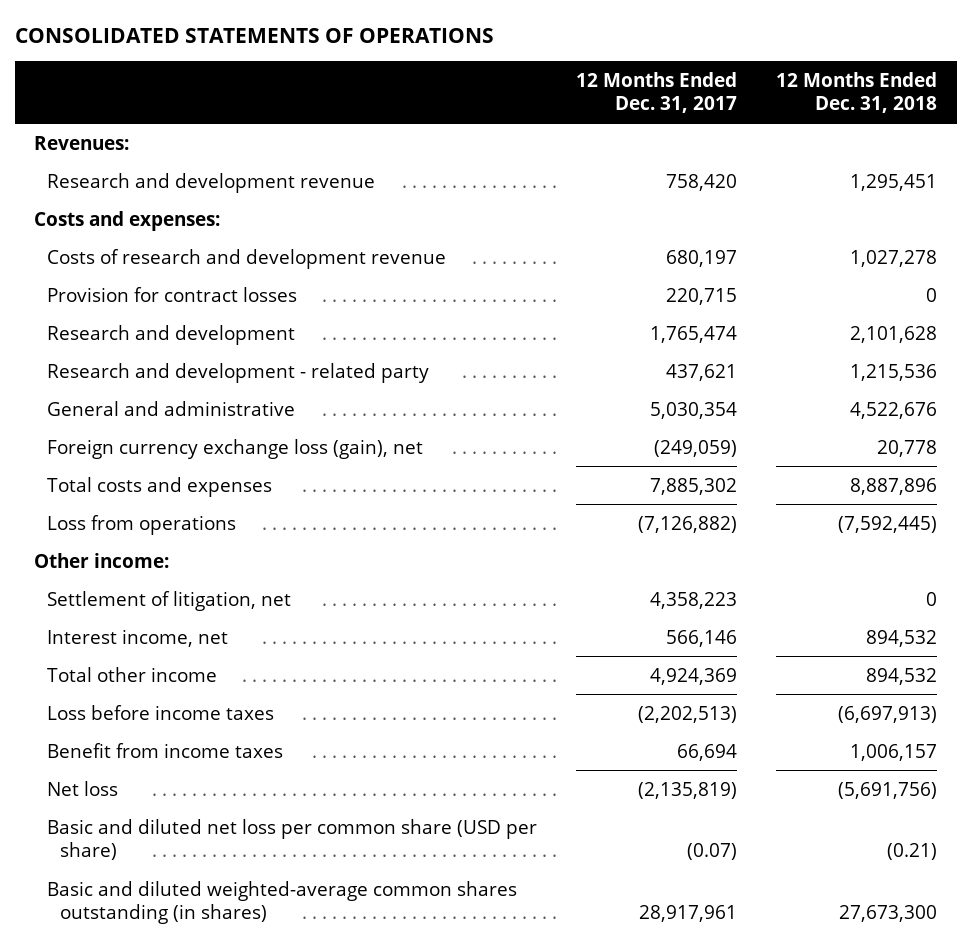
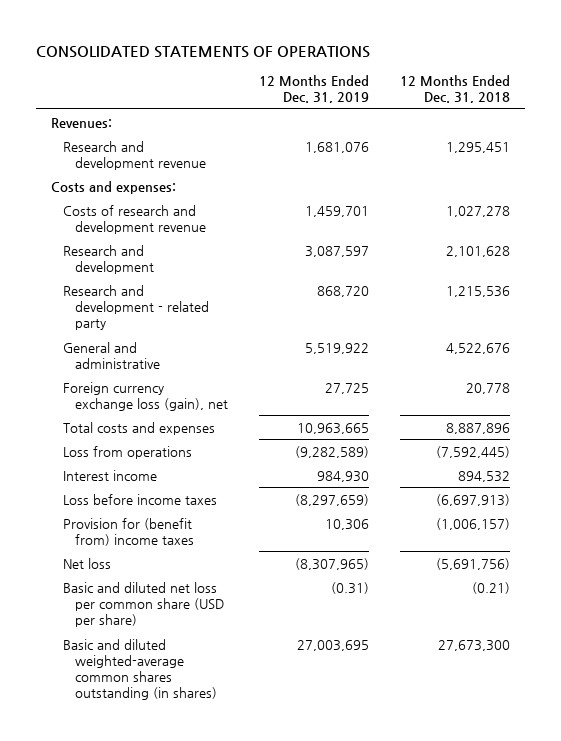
[576,72,738,114] 12 Months Ended Dec. 31, 2017 -> none
none -> [258,75,369,104] 12 Months Ended Dec. 31, 2019
[47,286,298,302] Provision for contract losses -> none
[34,552,170,568] Other income: -> none
[47,590,292,611] Settlement of litigation, net -> none
[47,666,218,682] Total other income -> none
[47,628,229,647] Interest income, net -> [63,469,158,481] Interest income
[47,742,284,758] Benefit from income taxes -> [63,517,195,546] Provision for (benefit from) income taxes
[850,743,938,761] 1,006,157 -> [435,517,510,530] (1,006,157)

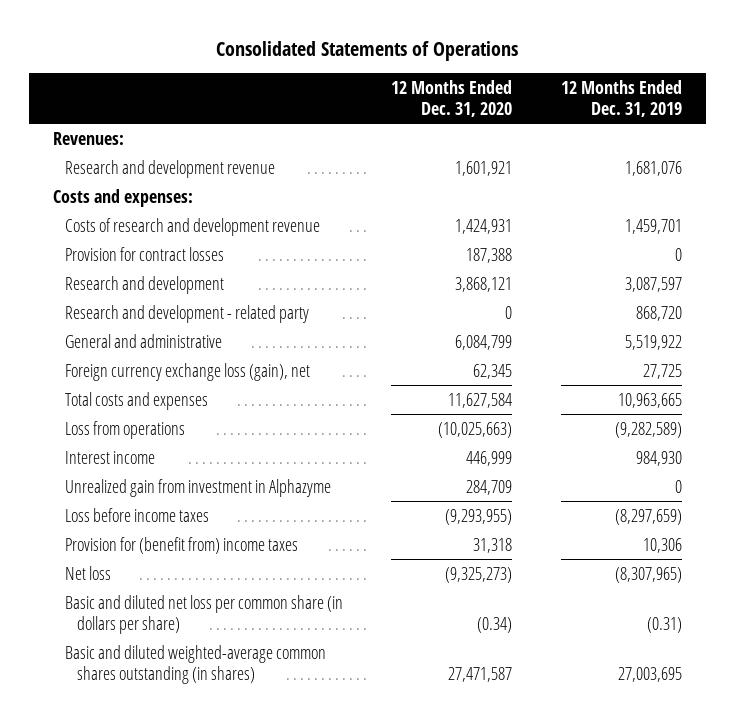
[35,45,370,58] CONSOLIDATED STATEMENTS OF OPERATIONS -> [216,40,519,61] Consolidated Statements of Operations
[399,75,510,104] 12 Months Ended Dec. 31, 2018 -> none
none -> [391,79,513,117] 12 Months Ended Dec. 31, 2020
none -> [65,246,225,261] Provision for contract losses
none -> [65,478,332,497] Unrealized gain from investment in Alphazyme
[63,581,225,627] Basic and diluted net loss per common share (USD per share) -> [65,594,344,634] Basic and diluted net loss per common share (in dollars per share)

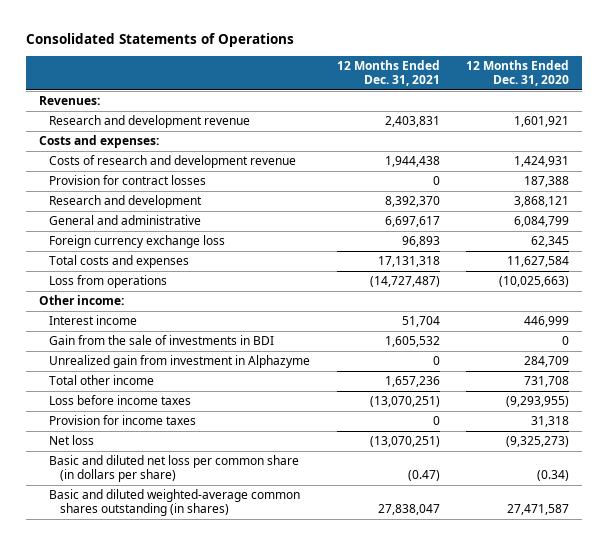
[560,79,682,117] 12 Months Ended Dec. 31, 2019 -> none
none -> [336,60,440,86] 12 Months Ended Dec. 31, 2021
[65,304,310,323] Research and development - related party -> none
[65,362,311,381] Foreign currency exchange loss (gain), net -> [49,235,226,249] Foreign currency exchange loss
none -> [39,295,125,306] Other income:
none -> [49,335,275,346] Gain from the sale of investments in BDI
none -> [49,375,155,386] Total other income
[65,536,299,554] Provision for (benefit from) income taxes -> [49,415,197,426] Provision for income taxes

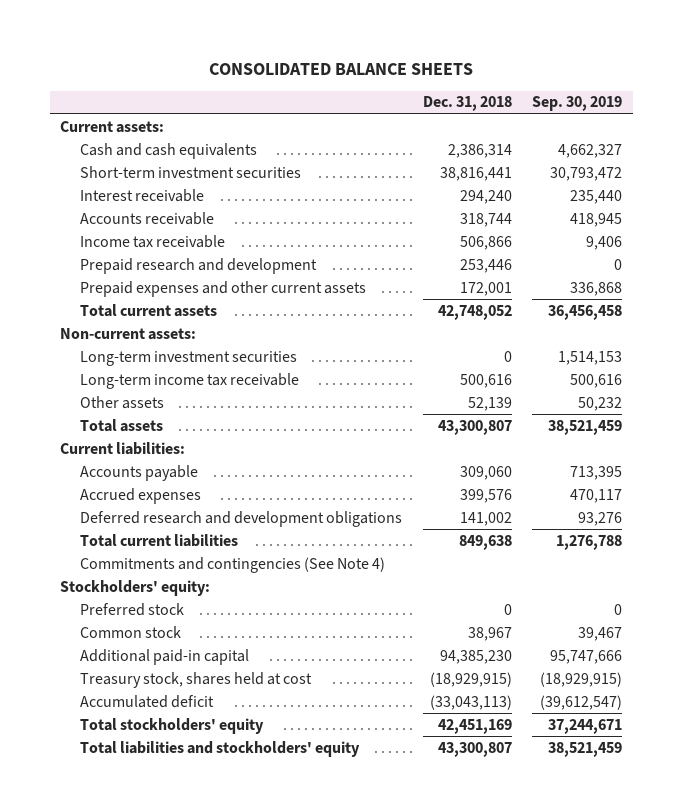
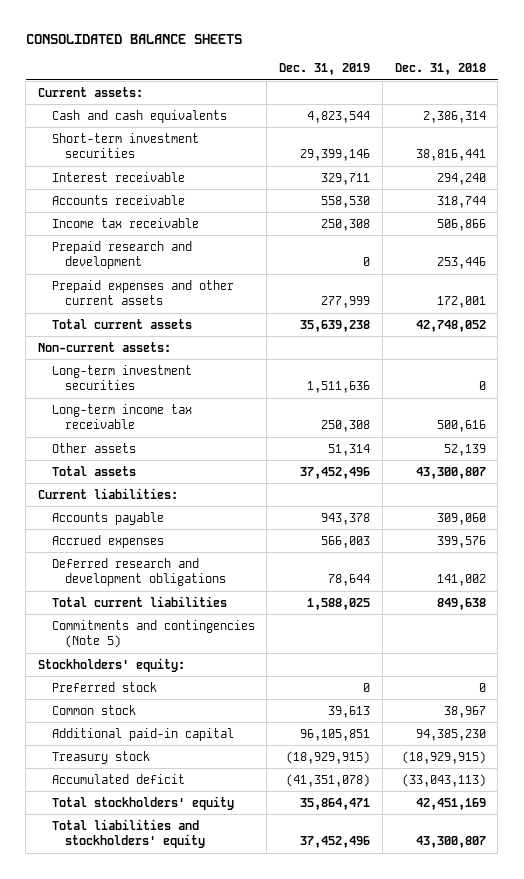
[532,96,623,112] Sep. 30, 2019 -> none
none -> [279,63,371,76] Dec. 31, 2019
[80,556,386,573] Commitments and contingencies (See Note 4) -> [51,619,255,649] Commitments and contingencies (Note 5)
[80,671,313,688] Treasury stock, shares held at cost -> [51,750,150,764] Treasury stock

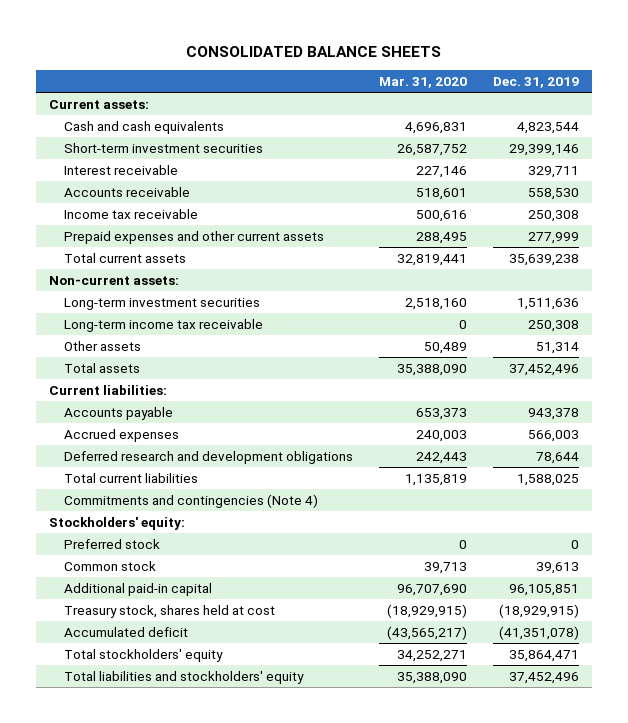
[394,63,486,76] Dec. 31, 2018 -> none
none -> [379,76,468,88] Mar. 31, 2020
[51,240,192,270] Prepaid research and development -> none
[51,619,255,649] Commitments and contingencies (Note 5) -> [64,493,319,508] Commitments and contingencies (Note 4)
[51,750,150,764] Treasury stock -> [64,604,276,618] Treasury stock, shares held at cost

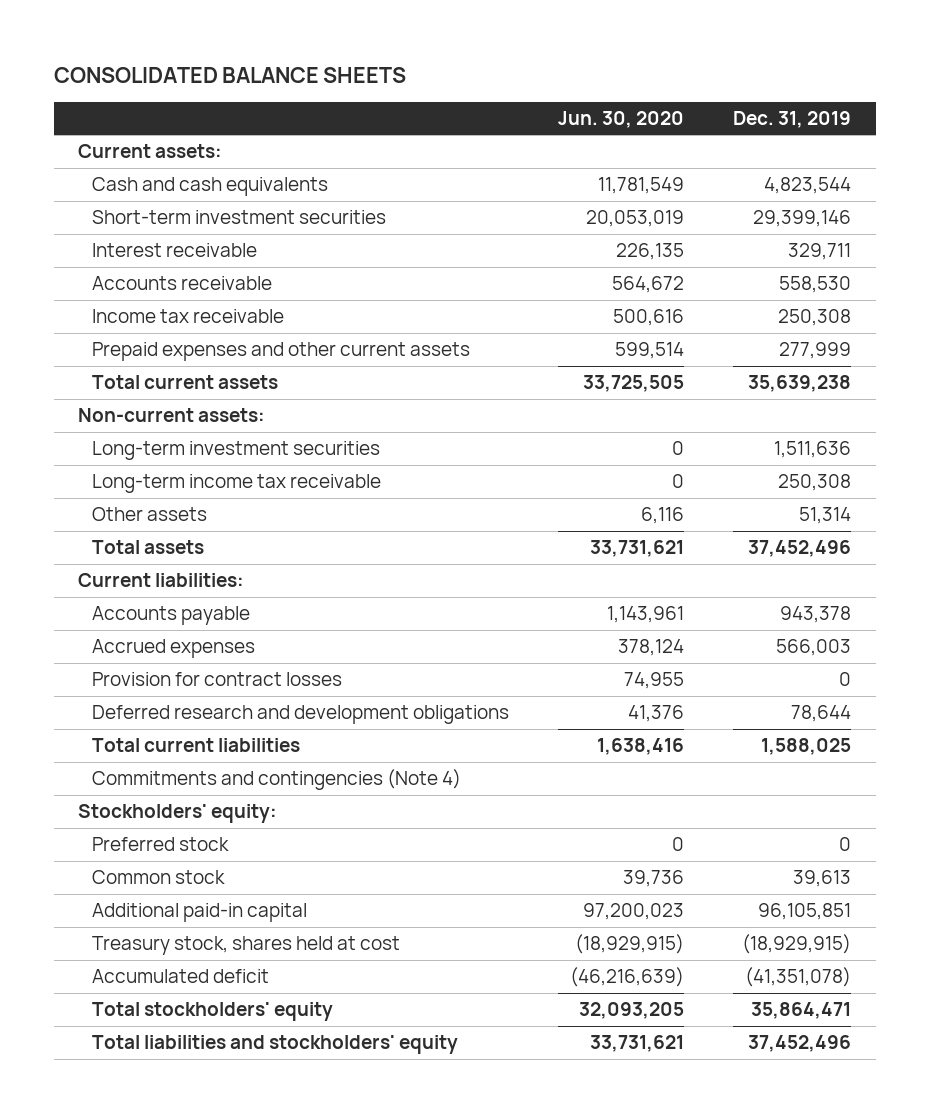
[379,76,468,88] Mar. 31, 2020 -> none
none -> [558,110,685,128] Jun. 30, 2020
none -> [91,672,342,687] Provision for contract losses

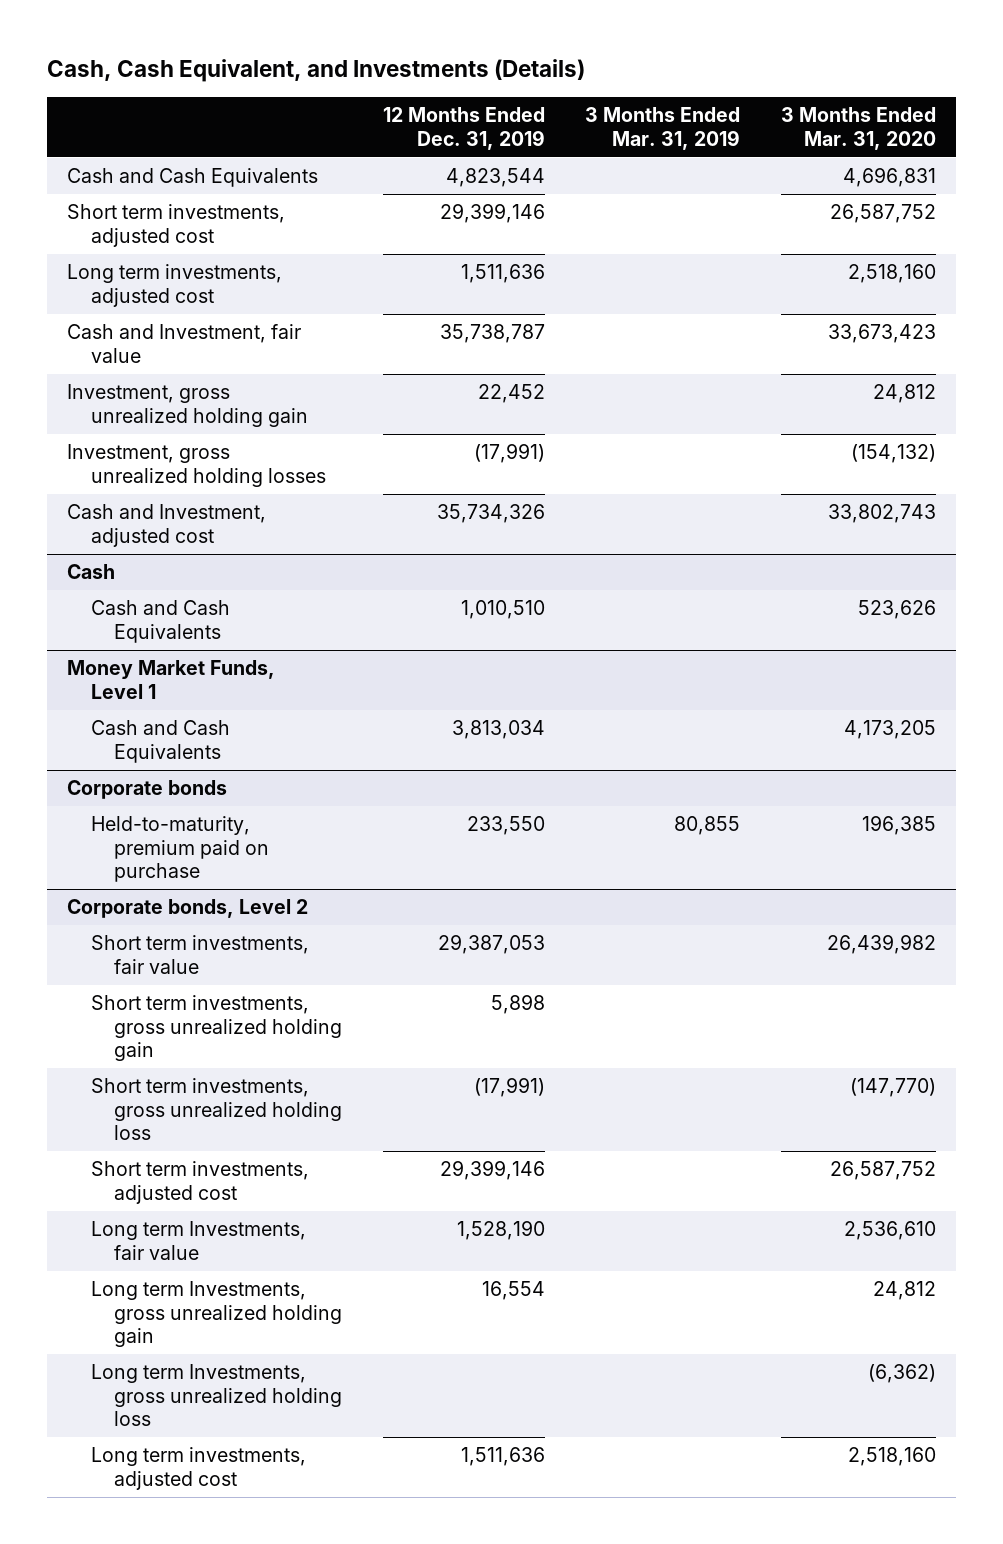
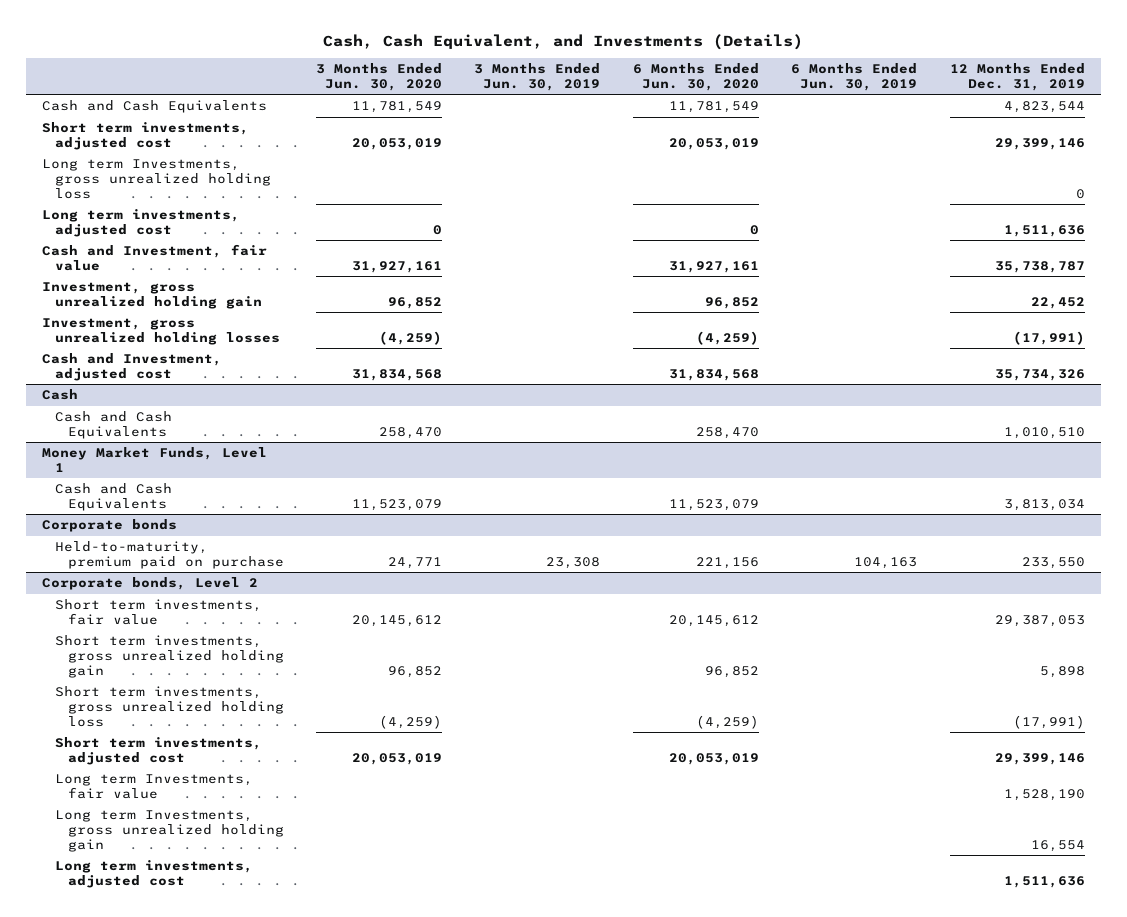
[585,107,741,150] 3 Months Ended Mar. 31, 2019 -> none
[781,107,937,150] 3 Months Ended Mar. 31, 2020 -> none
none -> [316,63,443,92] 3 Months Ended Jun. 30, 2020
none -> [474,63,601,92] 3 Months Ended Jun. 30, 2019
none -> [632,63,759,92] 6 Months Ended Jun. 30, 2020
none -> [791,63,918,92] 6 Months Ended Jun. 30, 2019
none -> [42,159,271,199] Long term Investments, gross unrealized holding loss
[90,1364,343,1427] Long term Investments, gross unrealized holding loss -> none

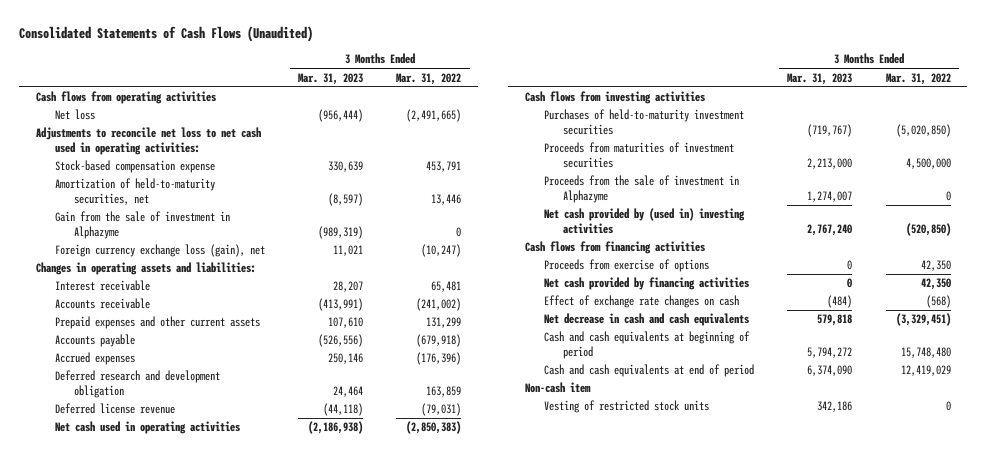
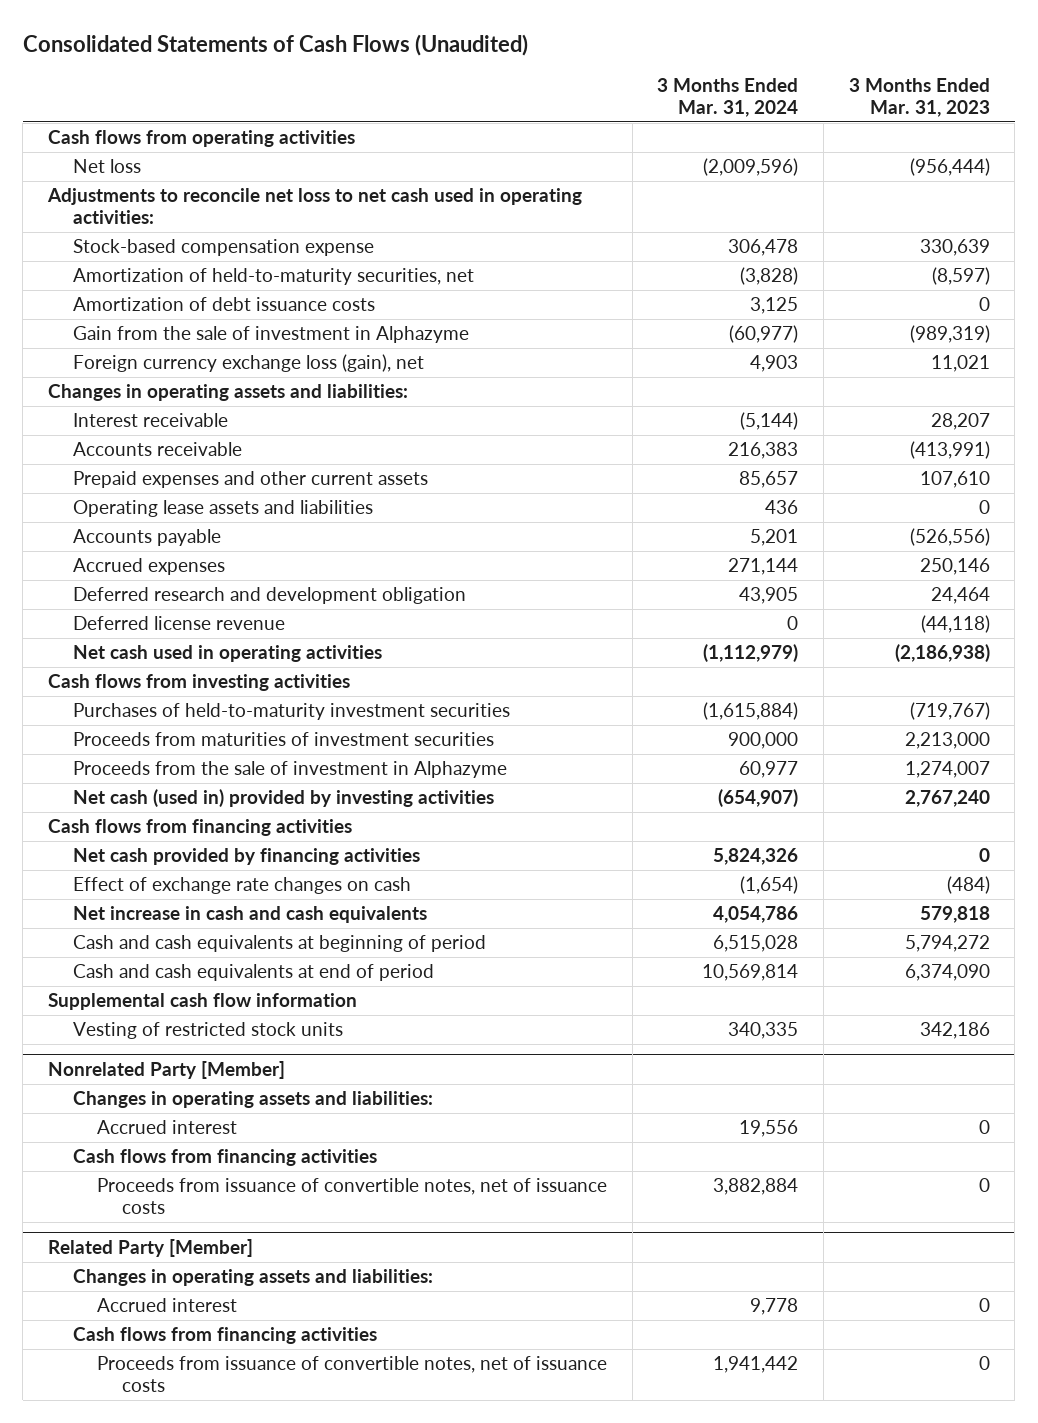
[396,72,462,85] Mar. 31, 2022 -> none
none -> [657,77,799,117] 3 Months Ended Mar. 31, 2024
none -> [72,297,375,312] Amortization of debt issuance costs
none -> [72,500,373,518] Operating lease assets and liabilities
[544,208,746,235] Net cash provided by (used in) investing activities -> [72,789,494,808] Net cash (used in) provided by investing activities
[544,259,710,273] Proceeds from exercise of options -> none
[544,313,750,327] Net decrease in cash and cash equivalents -> [72,906,427,924] Net increase in cash and cash equivalents
[524,382,591,394] Non-cash item -> none
none -> [48,993,358,1011] Supplemental cash flow information
none -> [48,1061,286,1080] Nonrelated Party [Member]
none -> [72,1091,433,1109] Changes in operating assets and liabilities:
none -> [97,1120,238,1135] Accrued interest
none -> [72,1149,377,1167] Cash flows from financing activities
none -> [97,1178,608,1215] Proceeds from issuance of convertible notes, net of issuance costs
none -> [48,1239,254,1258] Related Party [Member]
none -> [72,1269,433,1287] Changes in operating assets and liabilities:
none -> [97,1298,238,1313] Accrued interest
none -> [72,1327,377,1345] Cash flows from financing activities
none -> [97,1356,608,1393] Proceeds from issuance of convertible notes, net of issuance costs

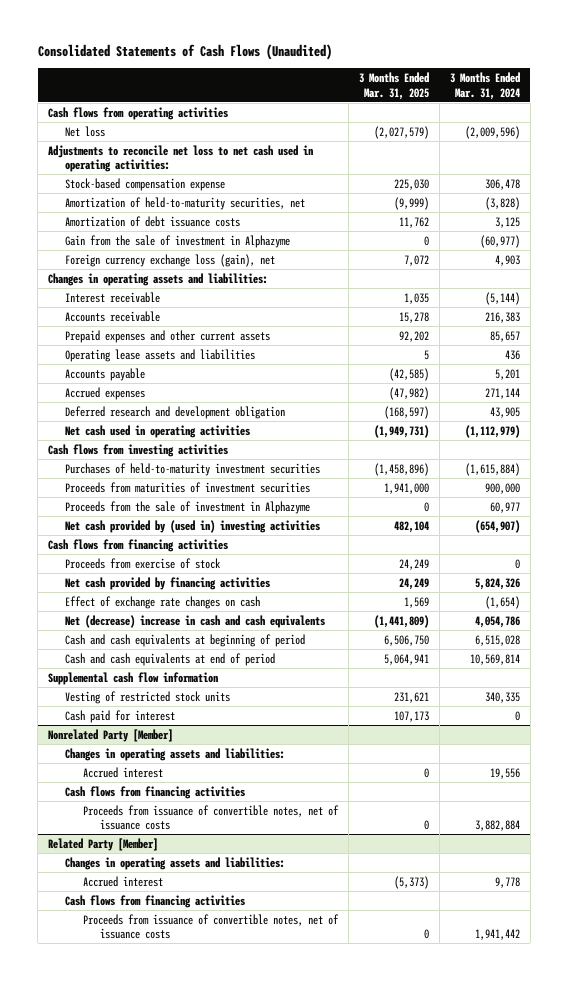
[848,77,990,117] 3 Months Ended Mar. 31, 2023 -> none
none -> [358,72,429,100] 3 Months Ended Mar. 31, 2025
[72,616,285,631] Deferred license revenue -> none
[72,789,494,808] Net cash (used in) provided by investing activities -> [65,519,321,533] Net cash provided by (used in) investing activities
none -> [65,557,222,569] Proceeds from exercise of stock
[72,906,427,924] Net increase in cash and cash equivalents -> [65,614,326,628] Net (decrease) increase in cash and cash equivalents
none -> [65,709,176,723] Cash paid for interest

